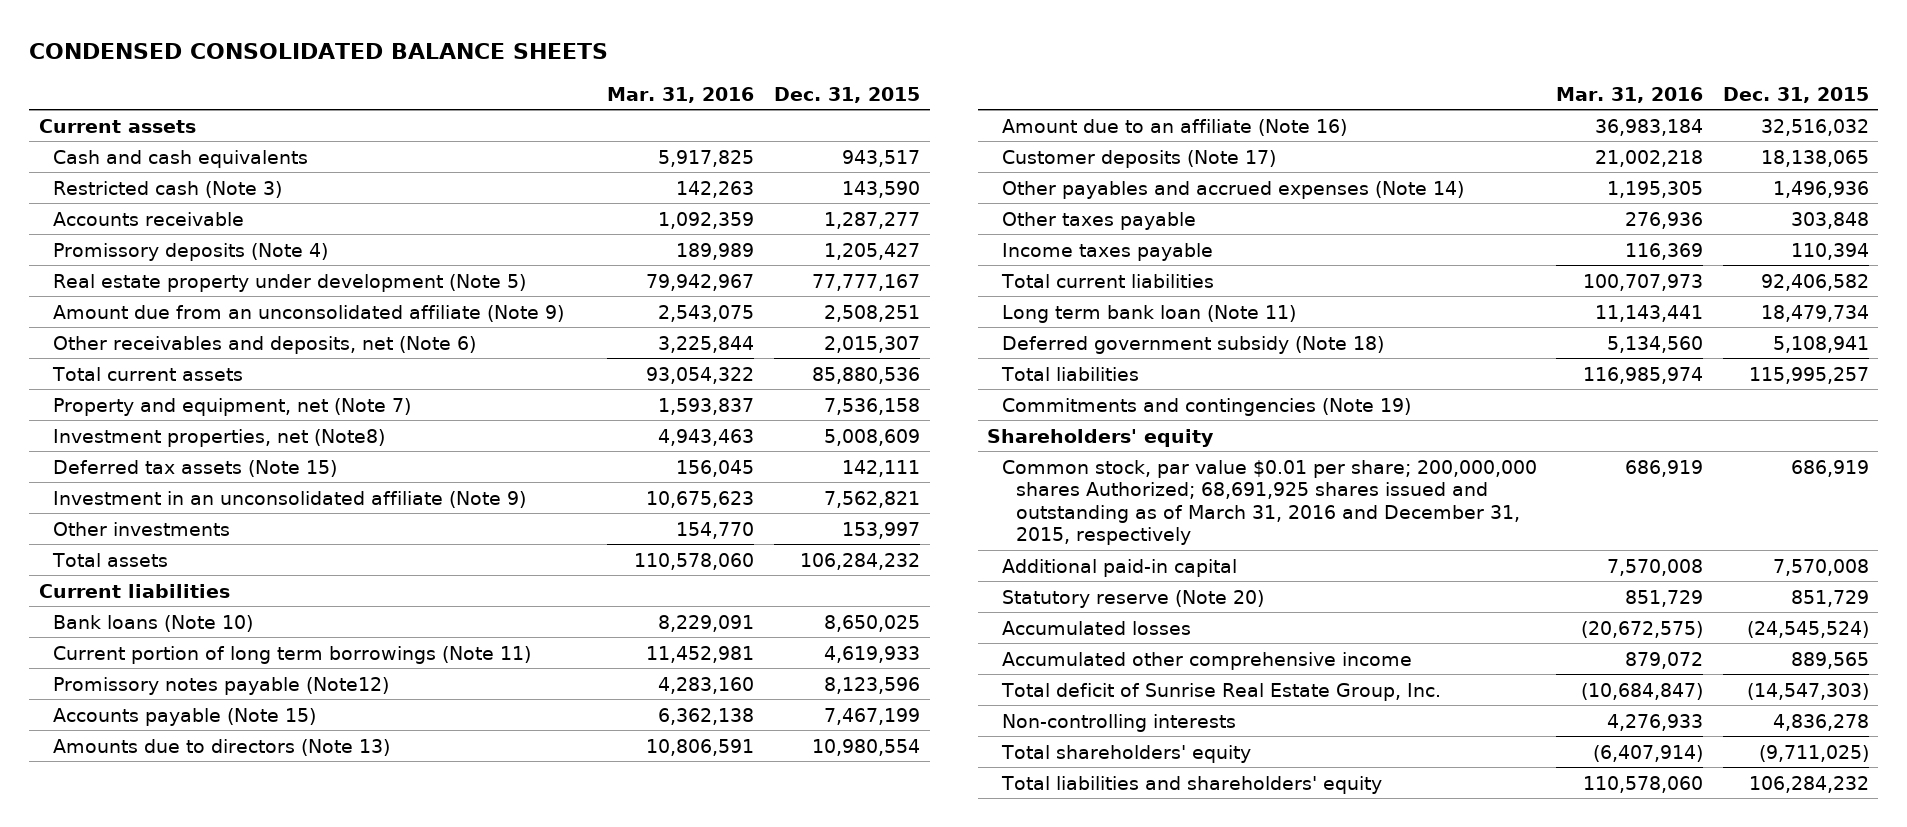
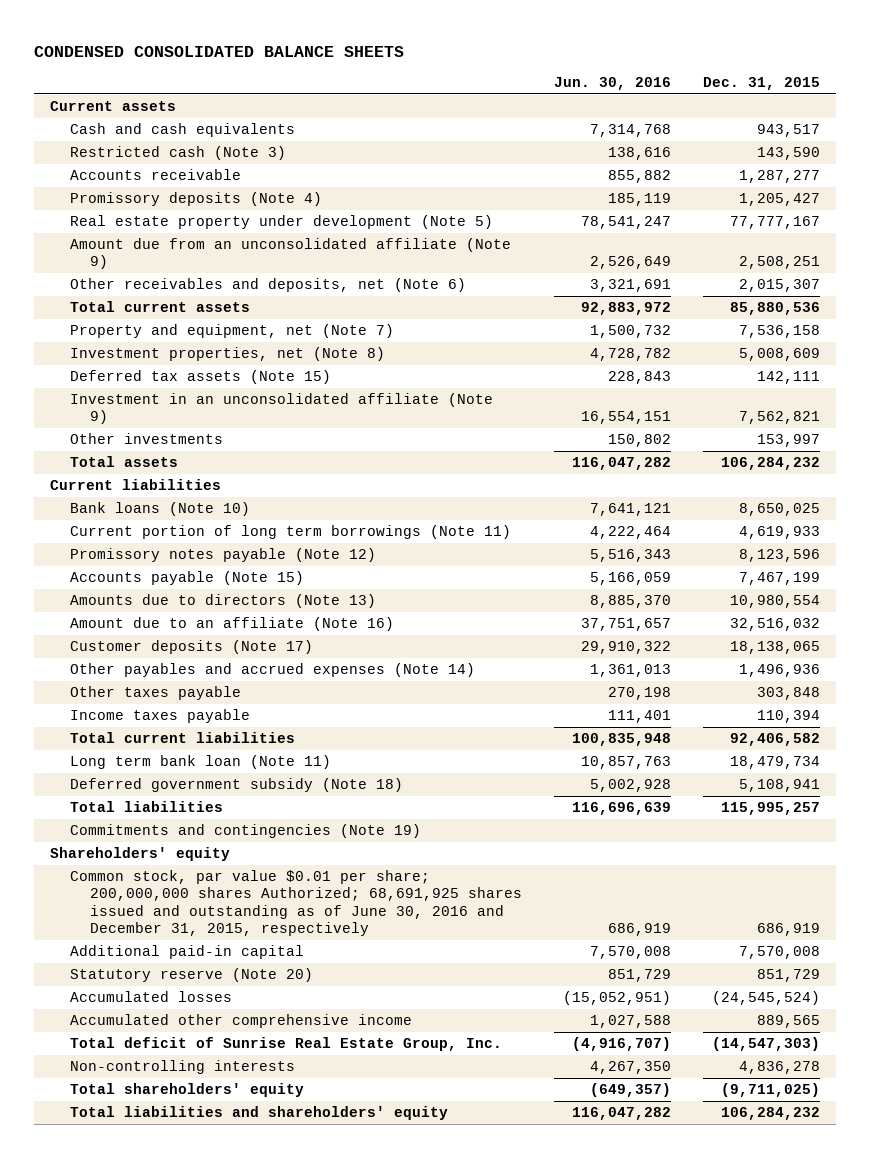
[607,86,755,103] Mar. 31, 2016 -> none
none -> [554,77,672,91] Jun. 30, 2016
[52,428,385,447] Investment properties, net (Note8) -> [70,347,386,362] Investment properties, net (Note 8)
[52,676,389,695] Promissory notes payable (Note12) -> [70,548,377,563] Promissory notes payable (Note 12)
[1001,459,1537,546] Common stock, par value $0.01 per share; 200,000,000 shares Authorized; 68,691,925 shares issued and outstanding as of March 31, 2016 and December 31, 2015, respectively -> [70,870,523,937] Common stock, par value $0.01 per share; 200,000,000 shares Authorized; 68,691,925 shares issued and outstanding as of June 30, 2016 and December 31, 2015, respectively

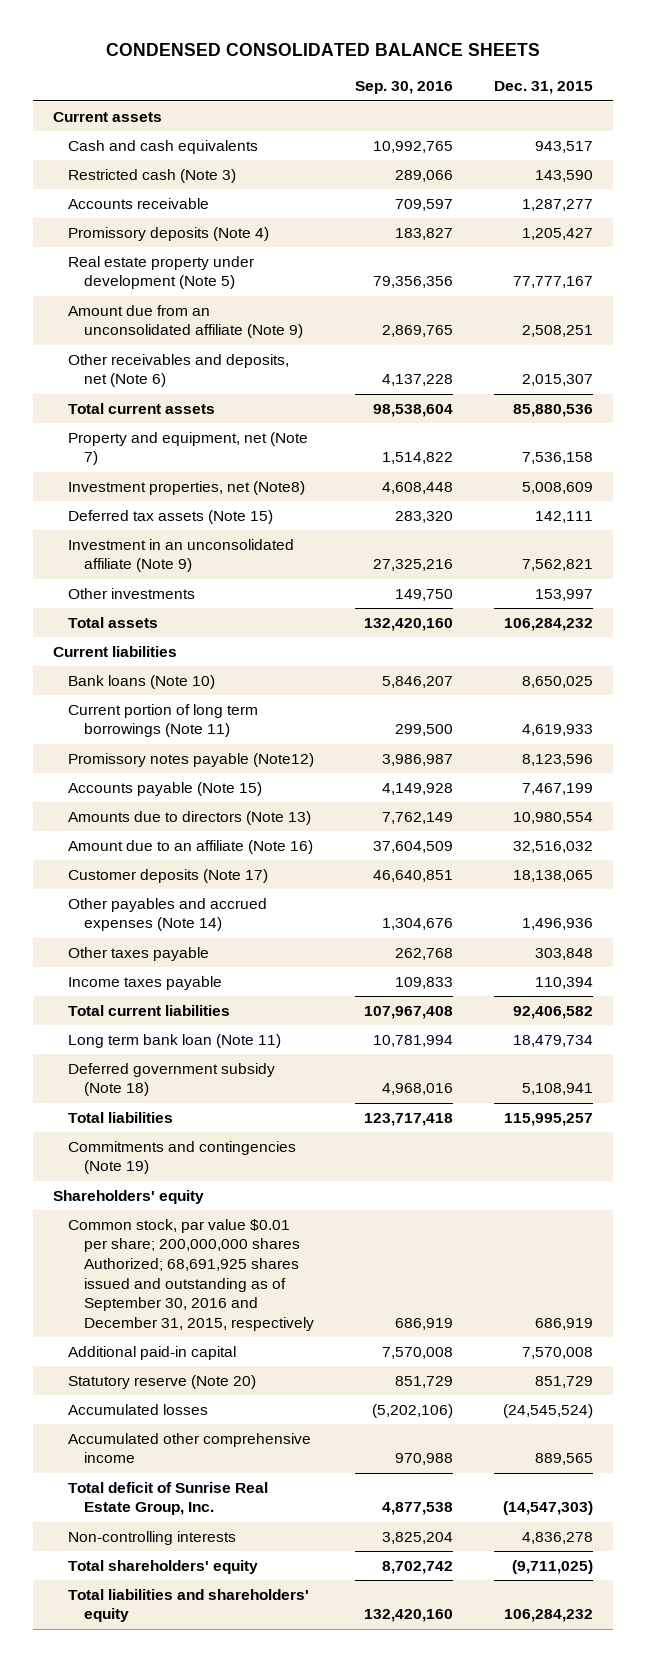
[554,77,672,91] Jun. 30, 2016 -> none
none -> [355,81,454,95] Sep. 30, 2016
[70,347,386,362] Investment properties, net (Note 8) -> [68,480,306,495] Investment properties, net (Note8)
[70,548,377,563] Promissory notes payable (Note 12) -> [68,752,315,767] Promissory notes payable (Note12)
[70,870,523,937] Common stock, par value $0.01 per share; 200,000,000 shares Authorized; 68,691,925 shares issued and outstanding as of June 30, 2016 and December 31, 2015, respectively -> [68,1218,314,1331] Common stock, par value $0.01 per share; 200,000,000 shares Authorized; 68,691,925 shares issued and outstanding as of September 30, 2016 and December 31, 2015, respectively

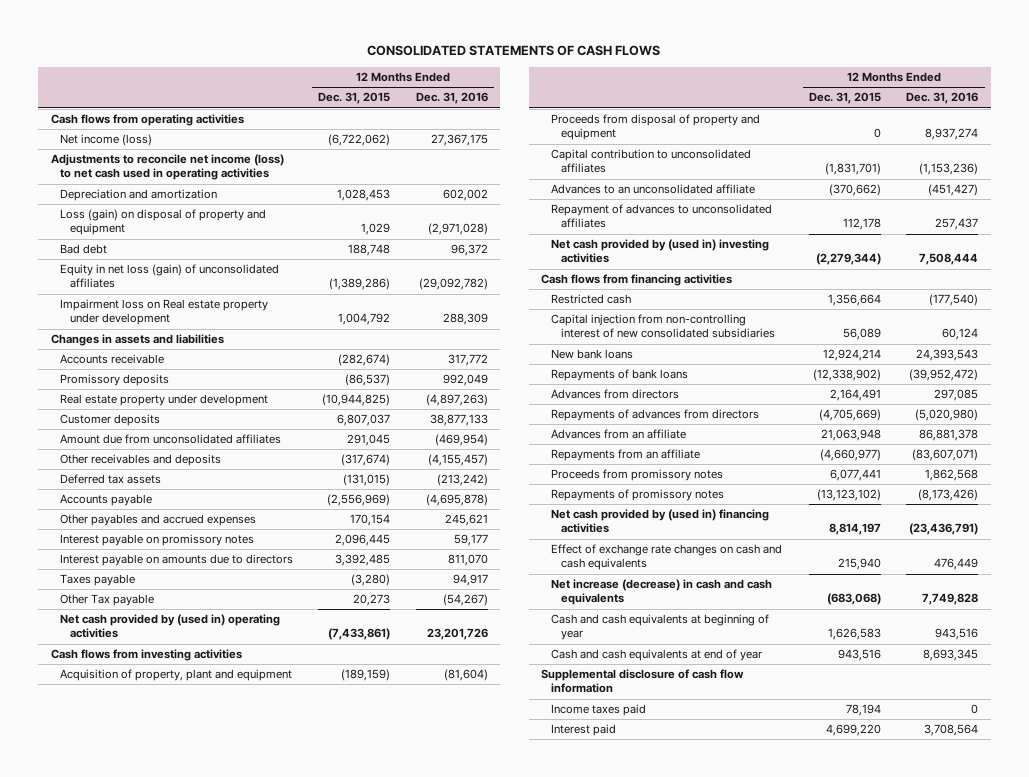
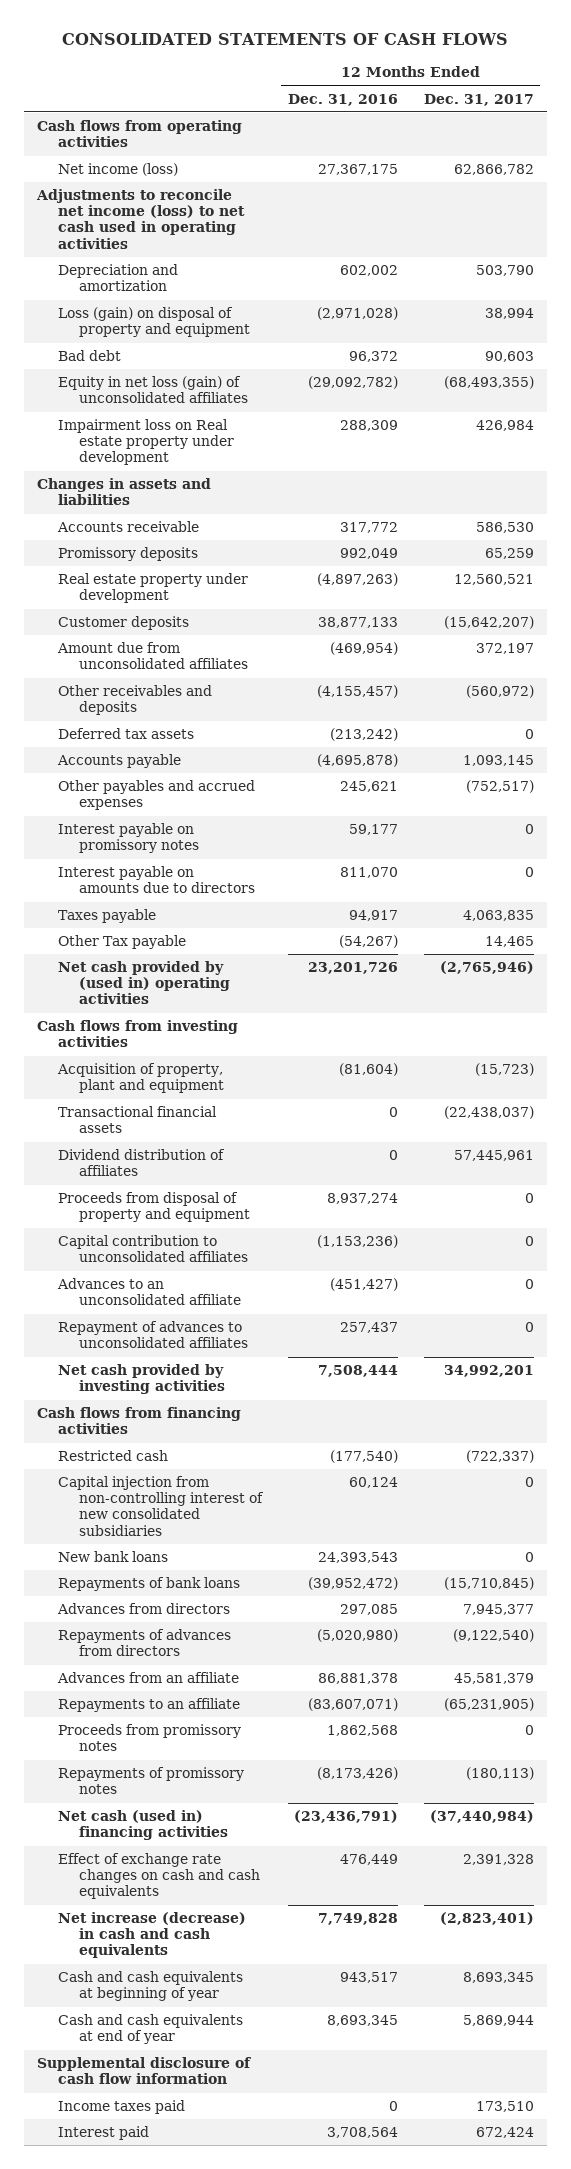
[318,92,391,105] Dec. 31, 2015 -> none
none -> [423,93,534,106] Dec. 31, 2017
none -> [57,1106,217,1134] Transactional financial assets
none -> [57,1149,225,1177] Dividend distribution of affiliates
[550,239,769,264] Net cash provided by (used in) investing activities -> [57,1364,225,1395] Net cash provided by investing activities
[550,449,700,462] Repayments from an affiliate -> [57,1698,240,1713] Repayments to an affiliate
[550,509,769,534] Net cash provided by (used in) financing activities -> [57,1810,228,1841] Net cash (used in) financing activities
[935,628,979,641] 943,516 -> [339,1972,398,1984] 943,517

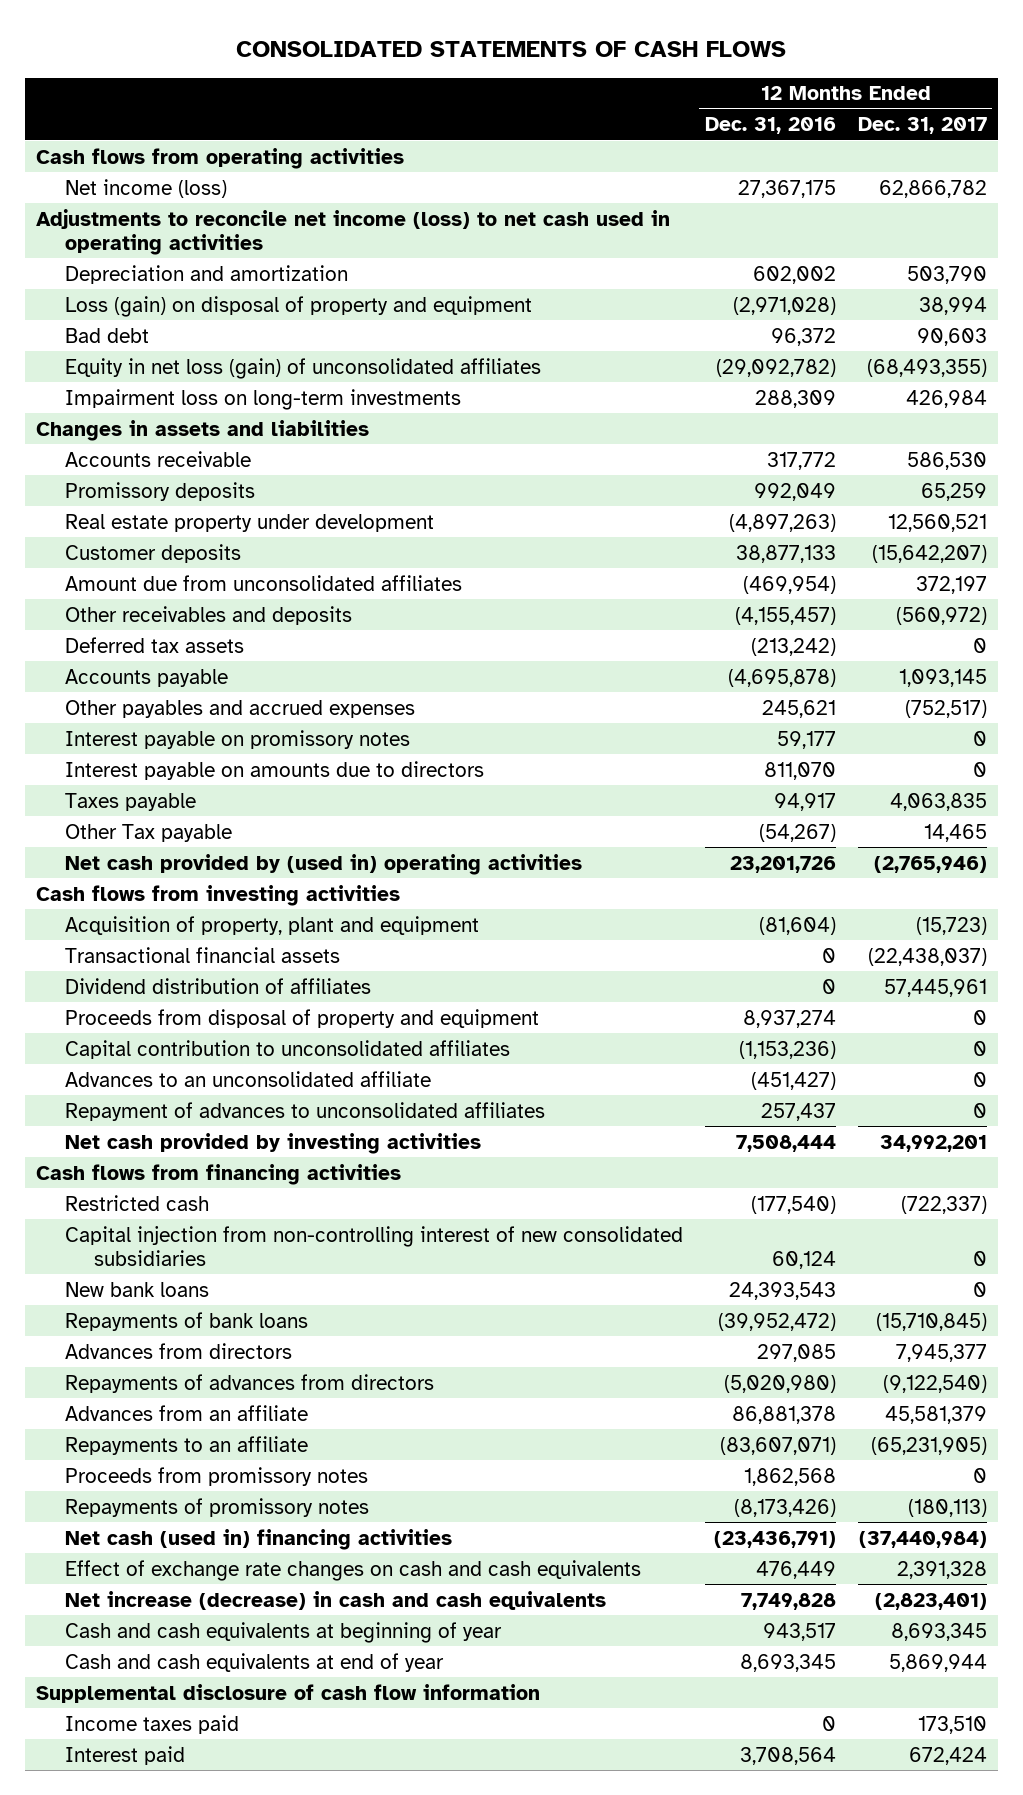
[57,419,234,466] Impairment loss on Real estate property under development -> [64,388,461,410] Impairment loss on long-term investments

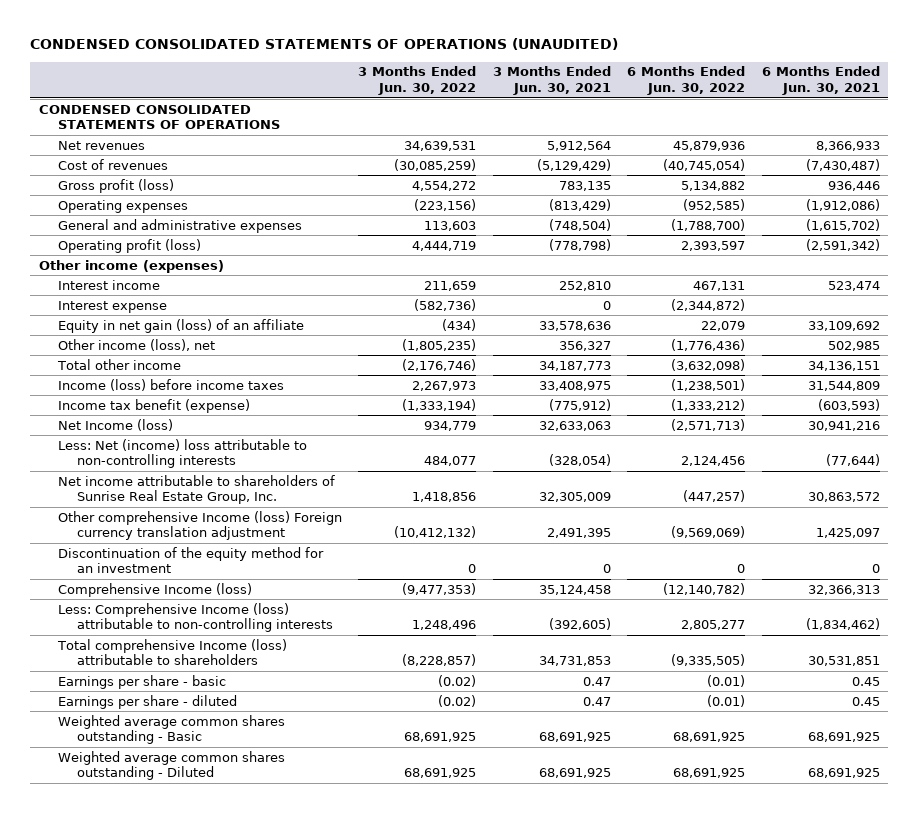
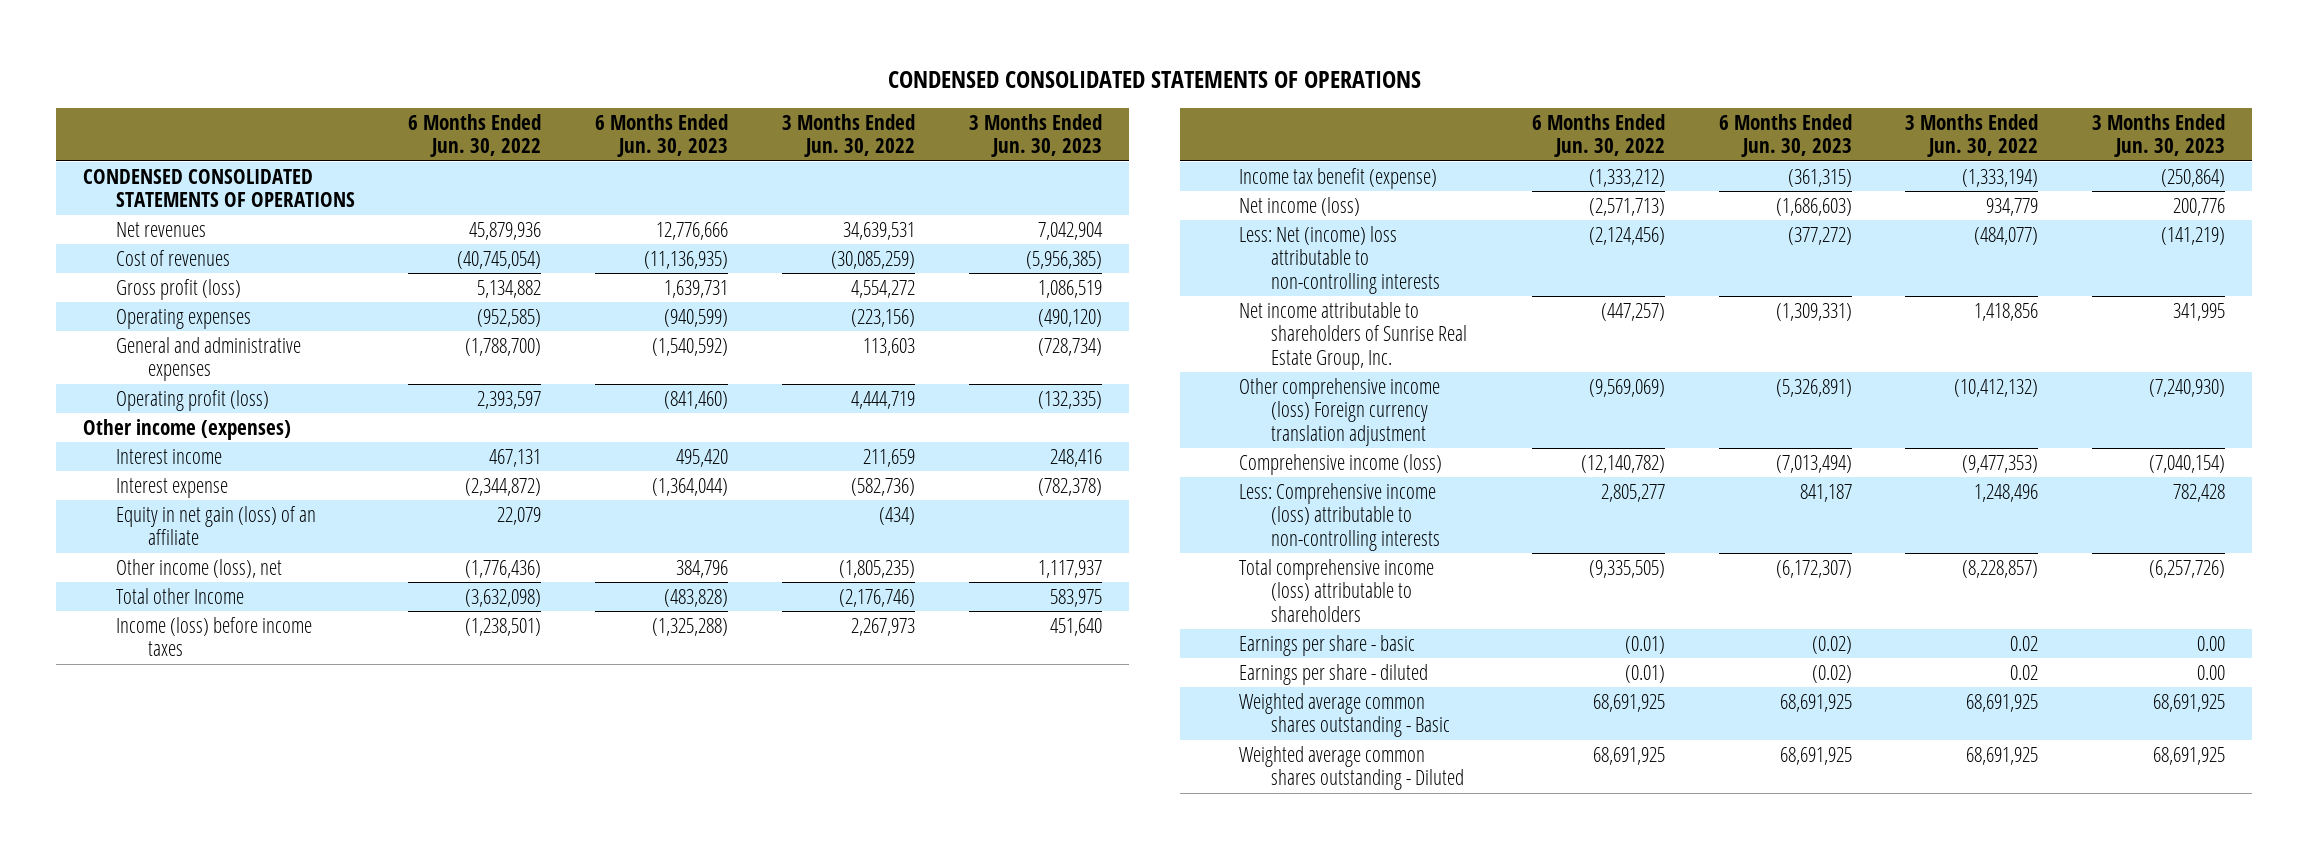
[30,38,619,51] CONDENSED CONSOLIDATED STATEMENTS OF OPERATIONS (UNAUDITED) -> [888,70,1422,88] CONDENSED CONSOLIDATED STATEMENTS OF OPERATIONS
[492,66,611,96] 3 Months Ended Jun. 30, 2021 -> none
[761,66,880,96] 6 Months Ended Jun. 30, 2021 -> none
none -> [595,113,729,158] 6 Months Ended Jun. 30, 2023
none -> [968,113,1102,158] 3 Months Ended Jun. 30, 2023
[56,358,181,370] Total other income -> [115,587,244,604] Total other Income
[57,418,173,431] Net Income (loss) -> [1238,196,1360,216] Net income (loss)
[424,456,477,467] 484,077 -> [1974,226,2039,245] (484,077)
[681,456,746,467] 2,124,456 -> [1588,226,1665,245] (2,124,456)
[57,546,324,574] Discontinuation of the equity method for an investment -> none
[57,510,342,541] Other comprehensive Income (loss) Foreign currency translation adjustment -> [1238,377,1440,446] Other comprehensive income (loss) Foreign currency translation adjustment
[57,582,252,597] Comprehensive Income (loss) -> [1238,453,1442,475] Comprehensive income (loss)
[57,602,333,633] Less: Comprehensive Income (loss) attributable to non-controlling interests -> [1238,482,1441,551] Less: Comprehensive income (loss) attributable to non-controlling interests
[56,638,287,666] Total comprehensive Income (loss) attributable to shareholders -> [1238,558,1434,622] Total comprehensive income (loss) attributable to shareholders
[438,674,477,687] (0.02) -> [2010,635,2039,651] 0.02
[438,694,477,707] (0.02) -> [2010,664,2039,680] 0.02

